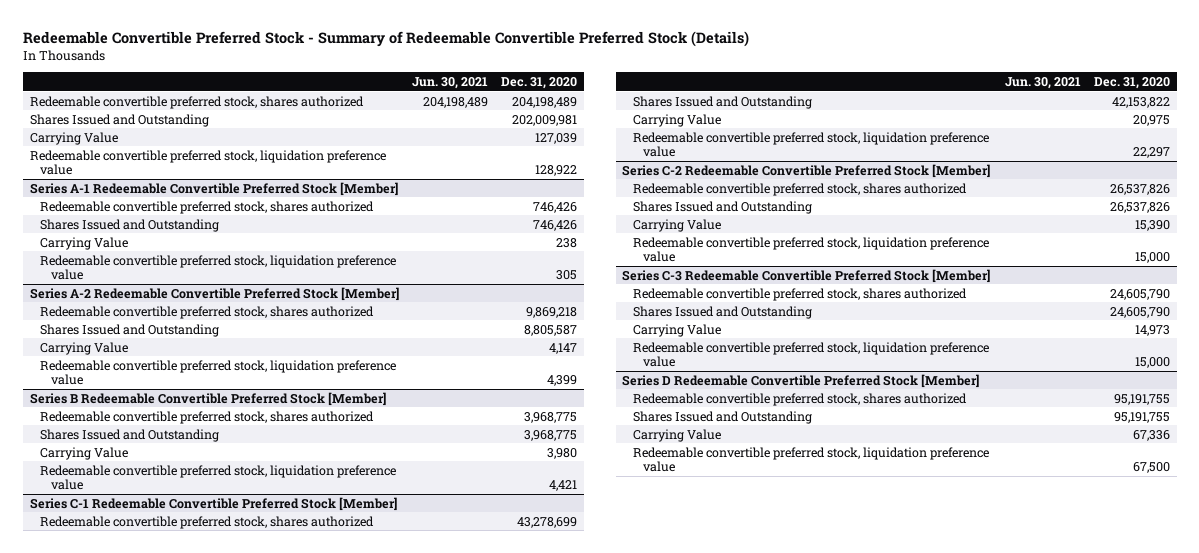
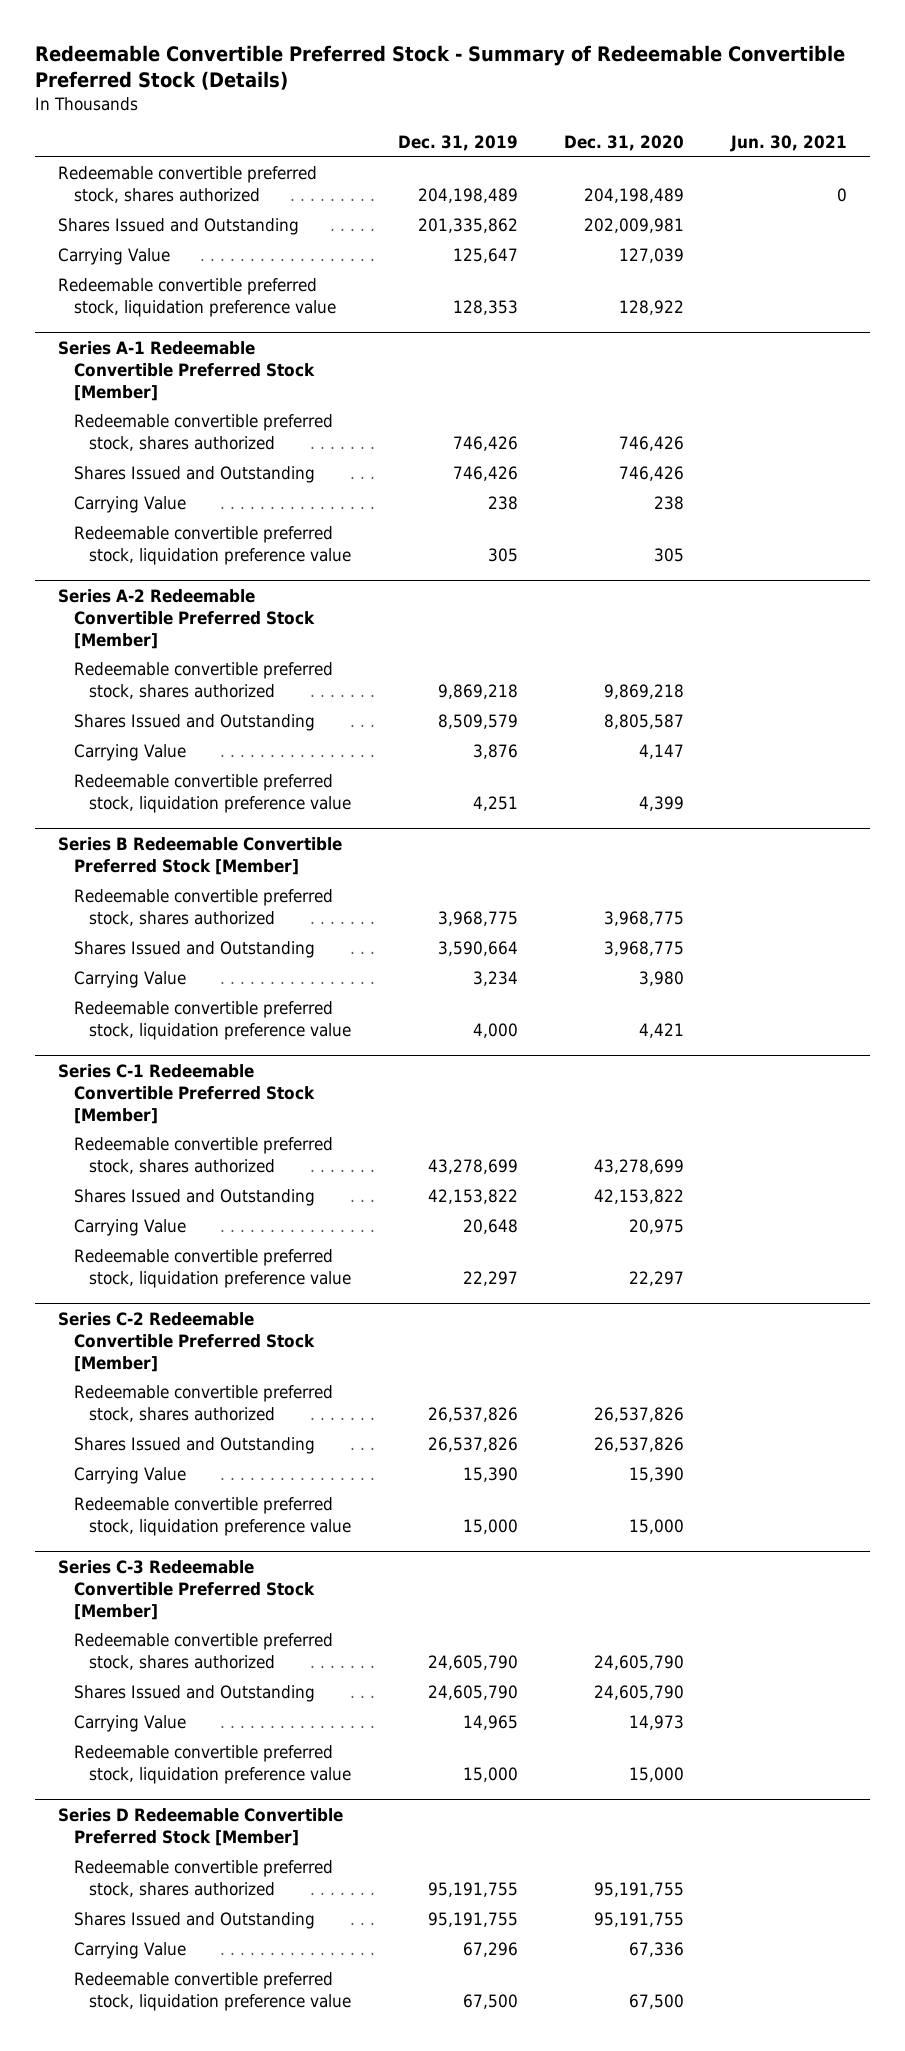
none -> [397,134,518,151] Dec. 31, 2019
[422,96,488,108] 204,198,489 -> [836,187,847,202] 0

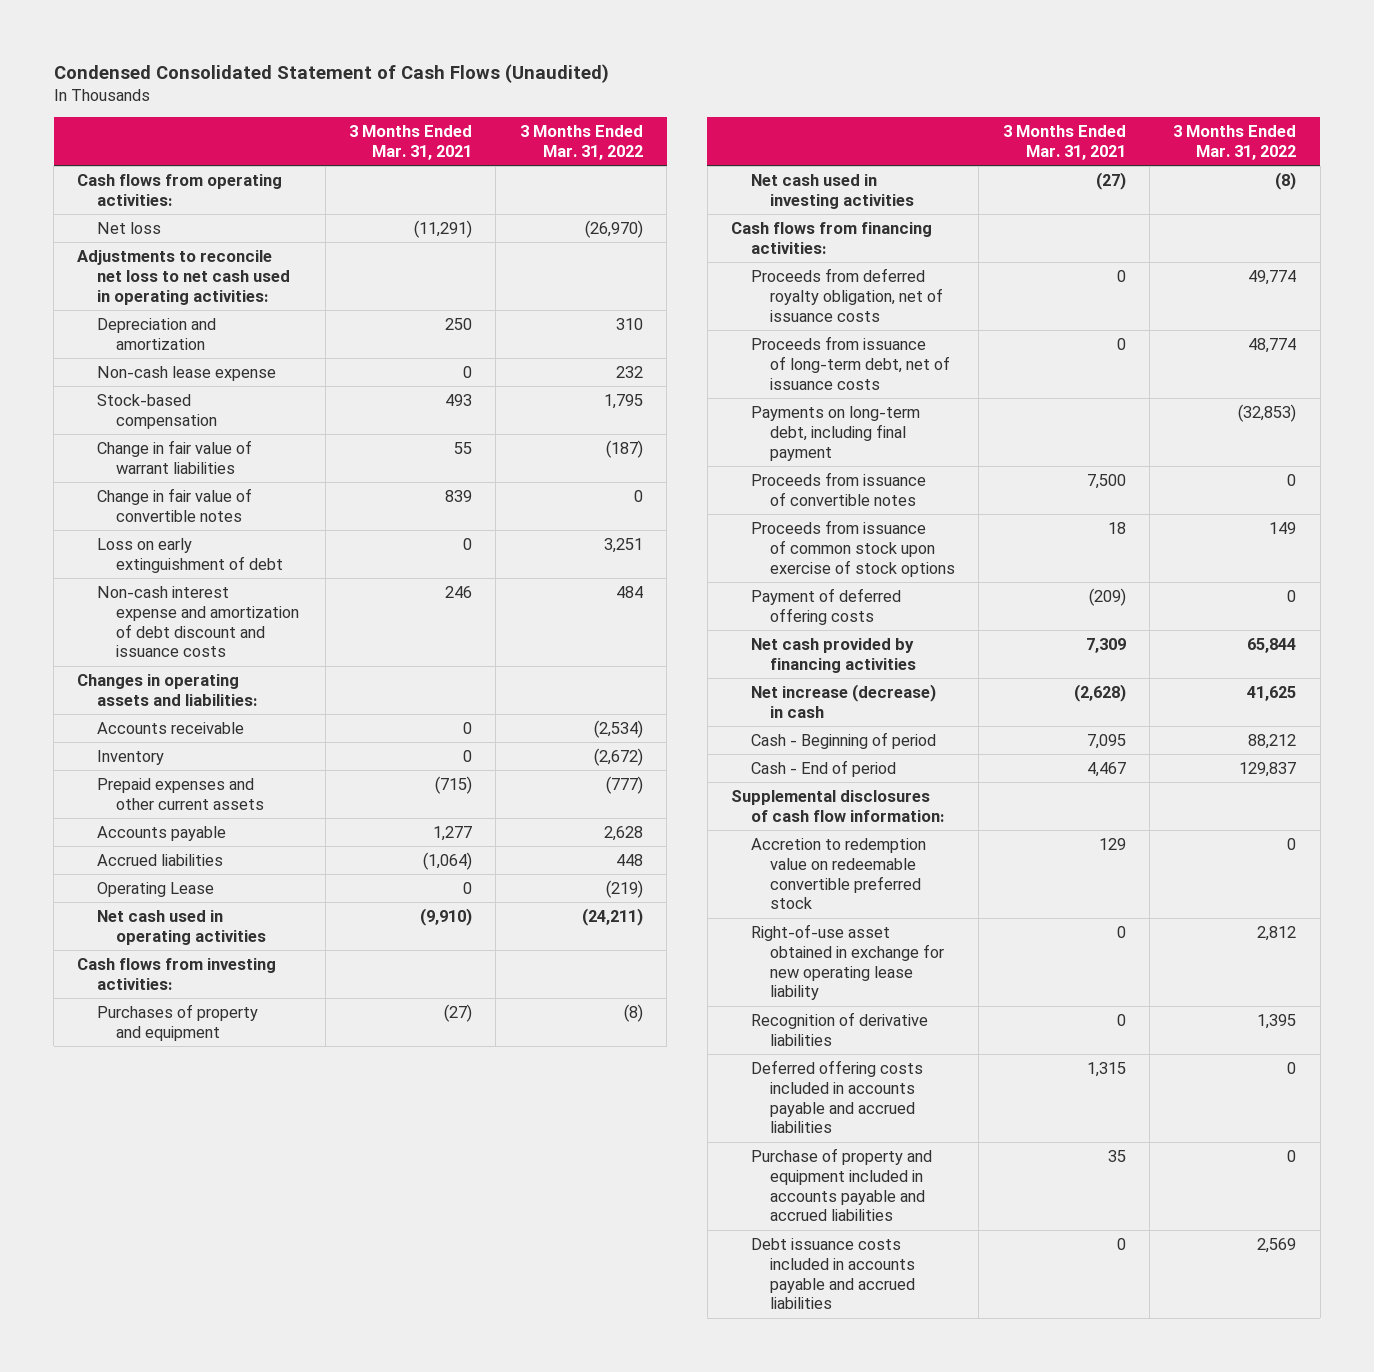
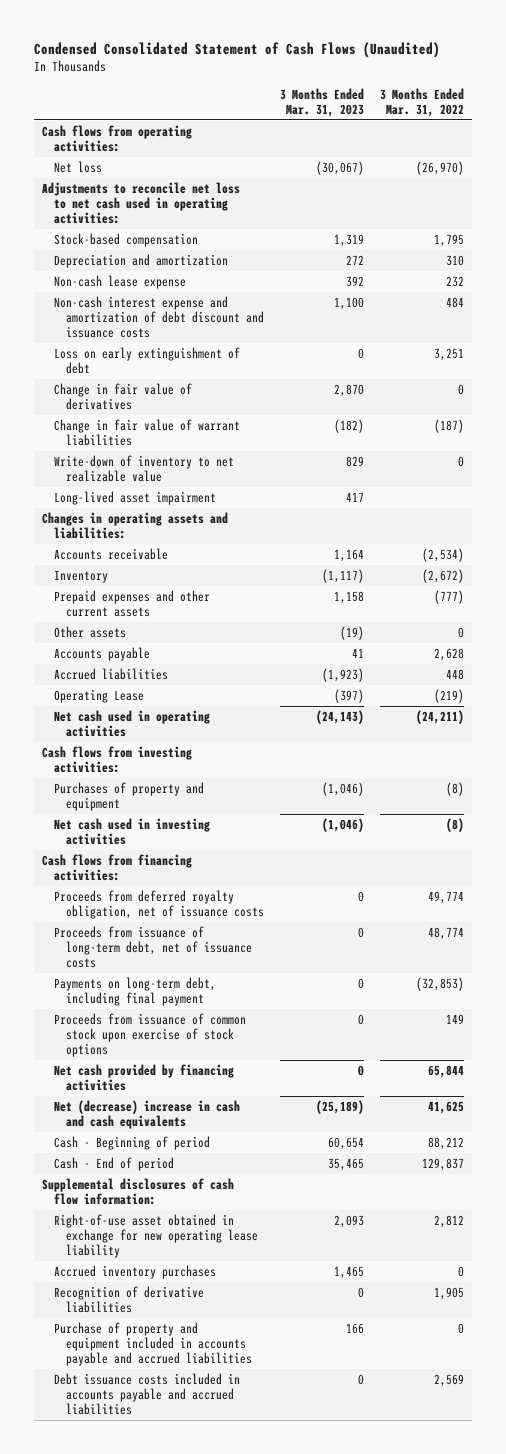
[348,125,472,160] 3 Months Ended Mar. 31, 2021 -> none
none -> [280,87,365,117] 3 Months Ended Mar. 31, 2023
[96,394,218,429] Stock-based compensation -> [53,233,198,248] Stock-based compensation
[96,488,252,522] Change in fair value of convertible notes -> none
[96,538,284,573] Loss on early extinguishment of debt -> [53,347,240,375] Loss on early extinguishment of debt
none -> [53,383,192,411] Change in fair value of derivatives
[96,440,252,474] Change in fair value of warrant liabilities -> [53,419,240,447] Change in fair value of warrant liabilities
none -> [53,455,234,483] Write-down of inventory to net realizable value
none -> [53,491,216,506] Long-lived asset impairment
none -> [53,626,126,639] Other assets
[750,472,926,506] Proceeds from issuance of convertible notes -> none
[750,588,901,625] Payment of deferred offering costs -> none
[750,684,936,718] Net increase (decrease) in cash -> [53,1100,240,1130] Net (decrease) increase in cash and cash equivalents
[750,838,926,910] Accretion to redemption value on redeemable convertible preferred stock -> none
[750,1060,923,1134] Deferred offering costs included in accounts payable and accrued liabilities -> none
none -> [53,1265,216,1280] Accrued inventory purchases
[1257,1014,1297,1030] 1,395 -> [434,1287,465,1301] 1,905

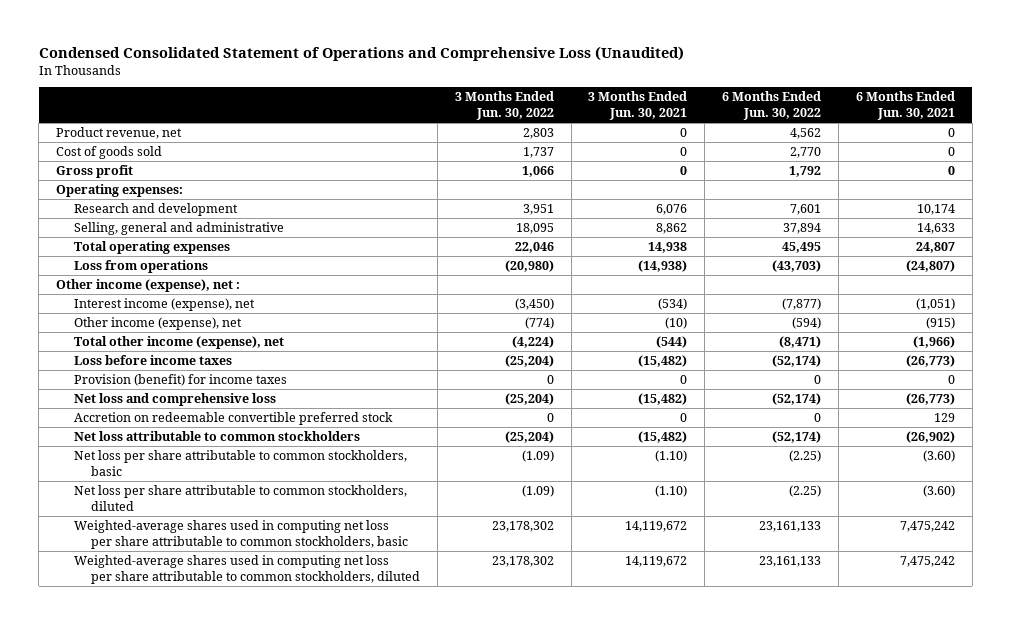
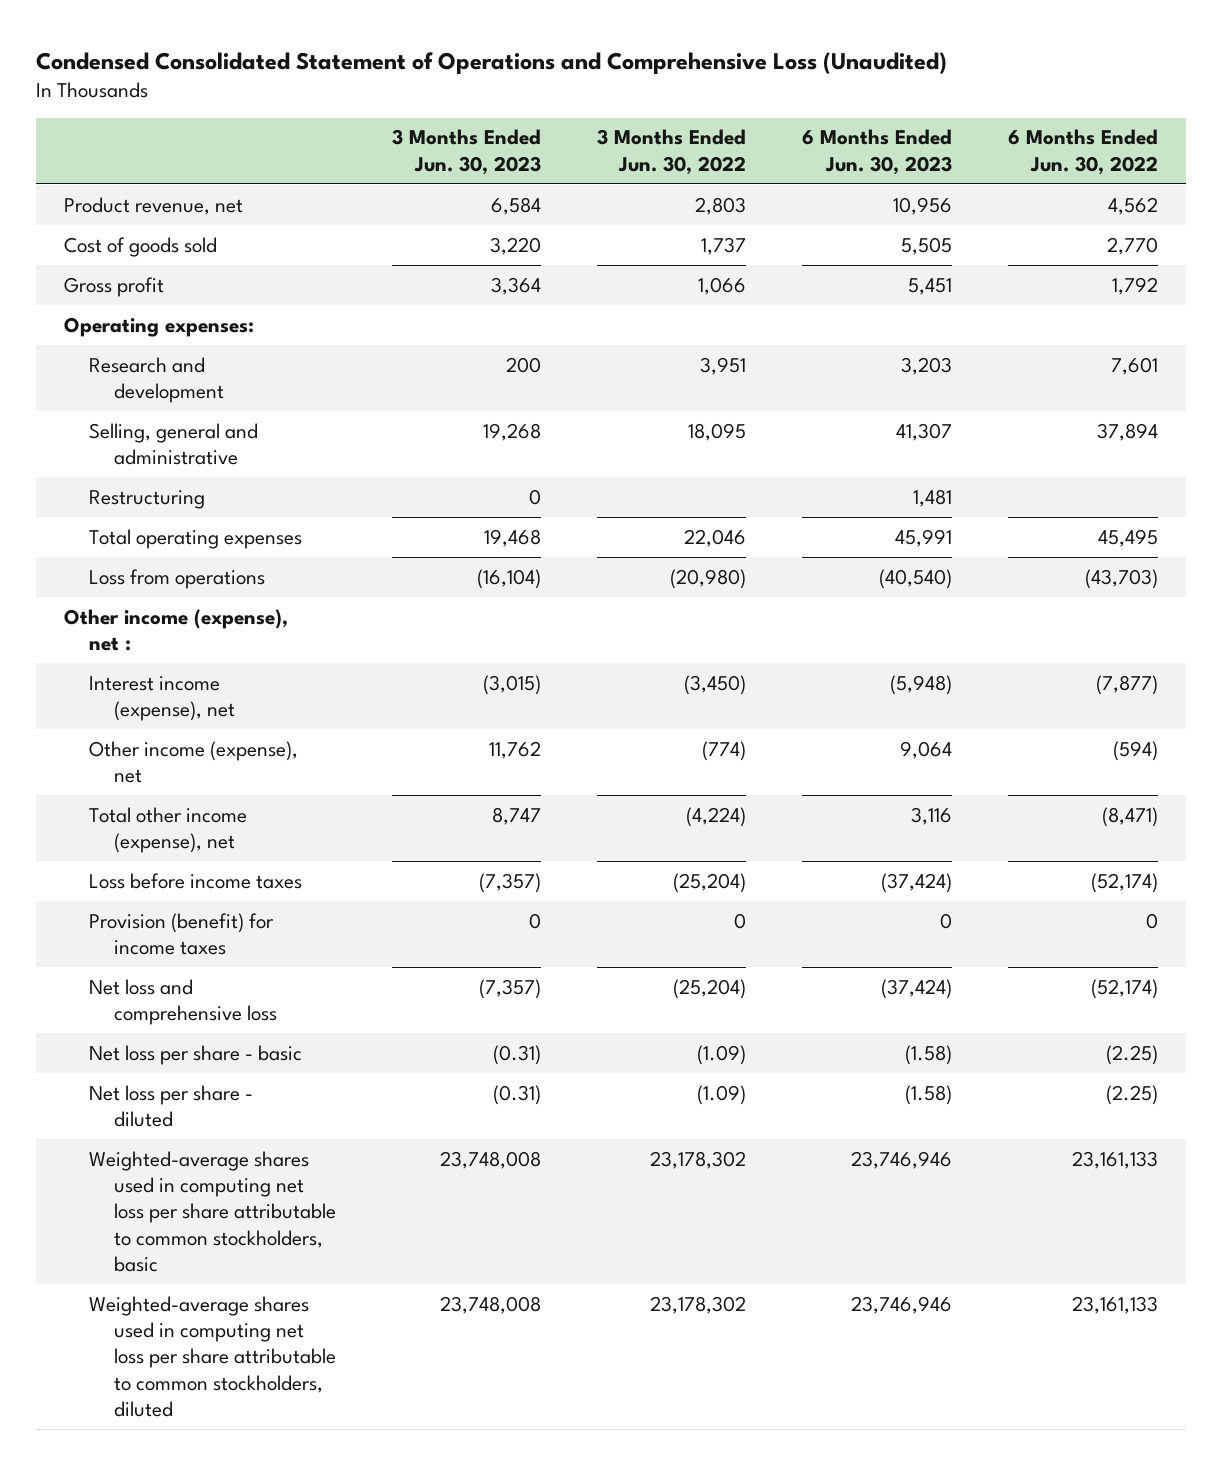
[588,91,688,121] 3 Months Ended Jun. 30, 2021 -> none
[855,91,955,121] 6 Months Ended Jun. 30, 2021 -> none
none -> [392,129,542,175] 3 Months Ended Jun. 30, 2023
none -> [802,129,953,175] 6 Months Ended Jun. 30, 2023
none -> [89,489,206,509] Restructuring
[73,412,393,426] Accretion on redeemable convertible preferred stock -> none
[73,431,360,442] Net loss attributable to common stockholders -> none
[73,450,407,477] Net loss per share attributable to common stockholders, basic -> [89,1044,303,1065] Net loss per share - basic
[73,485,407,512] Net loss per share attributable to common stockholders, diluted -> [89,1084,254,1128] Net loss per share - diluted

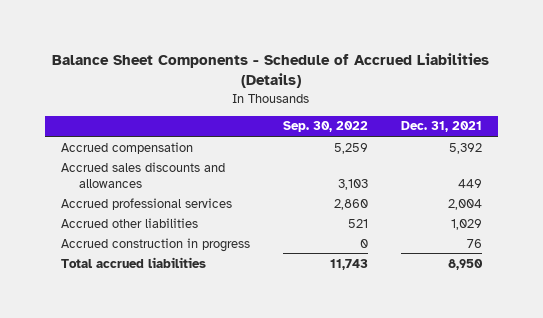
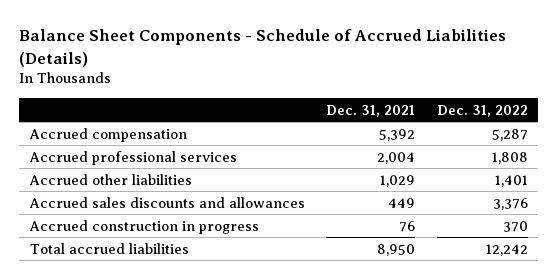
[282,121,368,133] Sep. 30, 2022 -> none
none -> [436,104,528,117] Dec. 31, 2022
[61,161,226,188] Accrued sales discounts and allowances -> [28,196,305,208] Accrued sales discounts and allowances

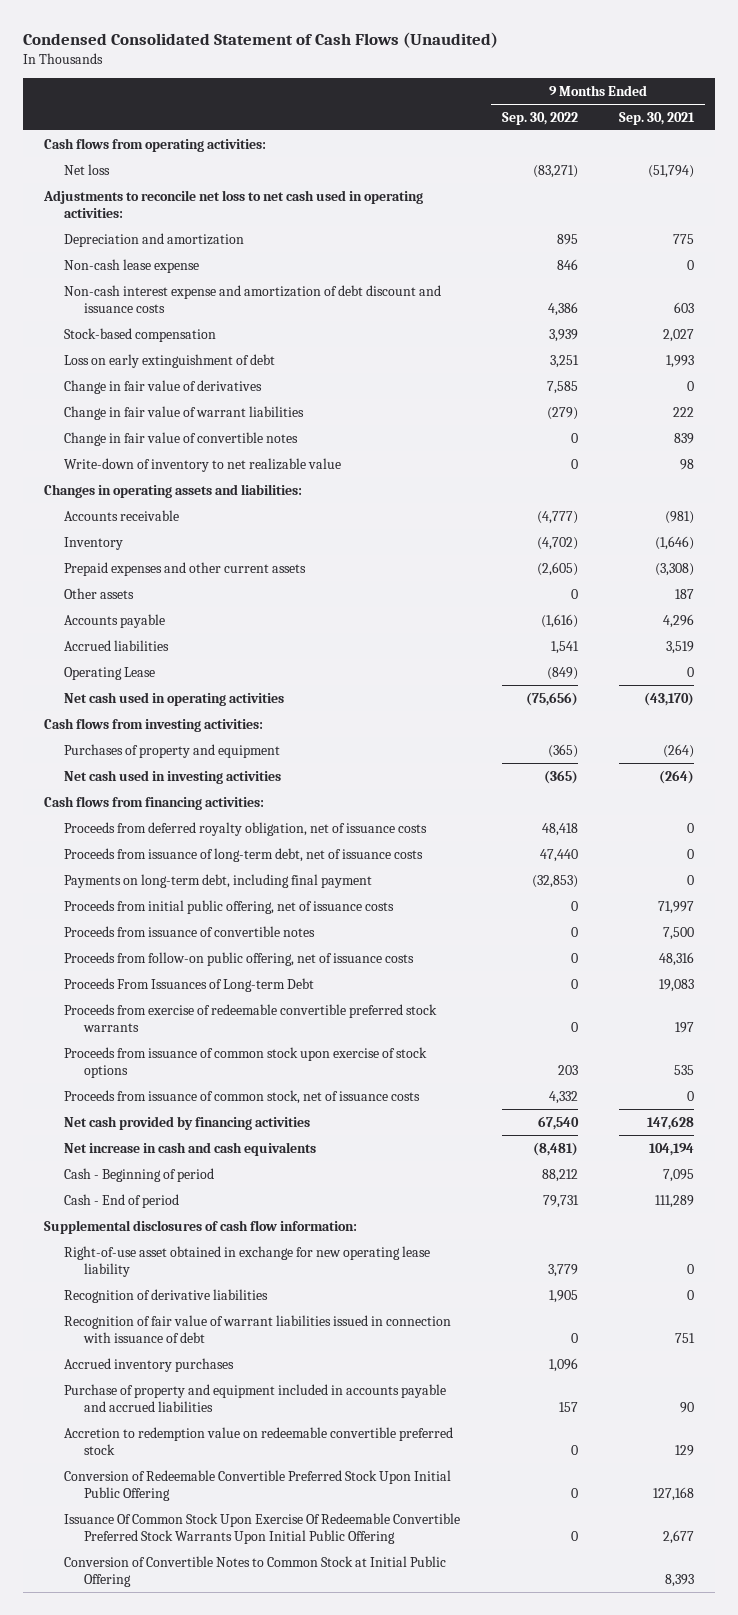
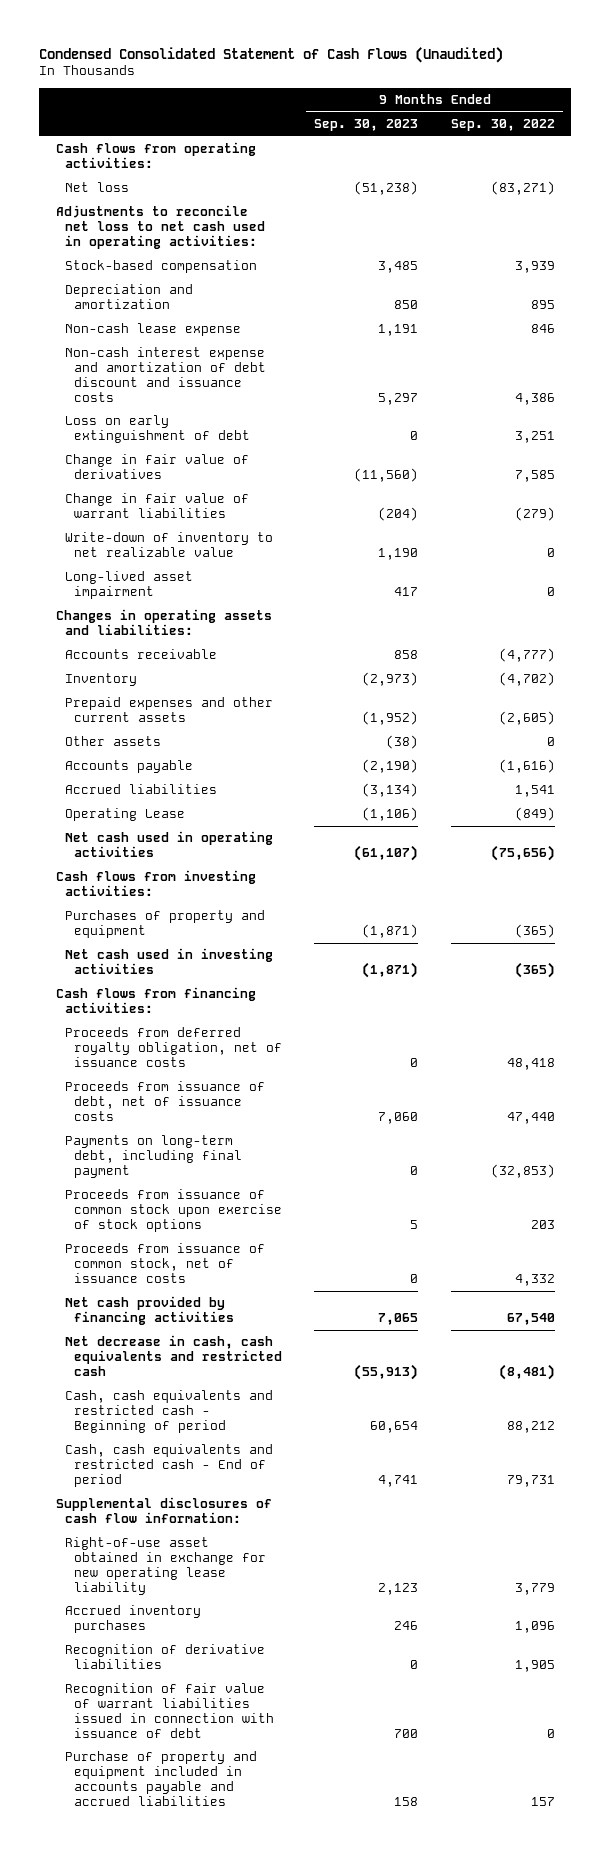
[619,111,696,125] Sep. 30, 2021 -> none
none -> [314,118,419,131] Sep. 30, 2023
[63,327,216,342] Stock-based compensation -> [64,260,257,274] Stock-based compensation
[63,431,298,446] Change in fair value of convertible notes -> none
none -> [64,571,193,600] Long-lived asset impairment
[63,847,423,862] Proceeds from issuance of long-term debt, net of issuance costs -> [64,1081,265,1121] Proceeds from issuance of debt, net of issuance costs
[63,899,394,914] Proceeds from initial public offering, net of issuance costs -> none
[63,925,315,937] Proceeds from issuance of convertible notes -> none
[63,951,414,966] Proceeds from follow-on public offering, net of issuance costs -> none
[63,977,314,992] Proceeds From Issuances of Long-term Debt -> none
[63,1003,437,1032] Proceeds from exercise of redeemable convertible preferred stock warrants -> none
[63,1141,316,1156] Net increase in cash and cash equivalents -> [64,1335,283,1376] Net decrease in cash, cash equivalents and restricted cash
[63,1167,214,1182] Cash - Beginning of period -> [64,1390,273,1433] Cash, cash equivalents and restricted cash - Beginning of period
[63,1193,179,1208] Cash - End of period -> [64,1444,273,1487] Cash, cash equivalents and restricted cash - End of period
[63,1357,234,1372] Accrued inventory purchases -> [64,1605,201,1634] Accrued inventory purchases
[63,1426,453,1455] Accretion to redemption value on redeemable convertible preferred stock -> none
[63,1469,451,1501] Conversion of Redeemable Convertible Preferred Stock Upon Initial Public Offering -> none
[63,1512,460,1544] Issuance Of Common Stock Upon Exercise Of Redeemable Convertible Preferred Stock Warrants Upon Initial Public Offering -> none
[63,1555,446,1587] Conversion of Convertible Notes to Common Stock at Initial Public Offering -> none

